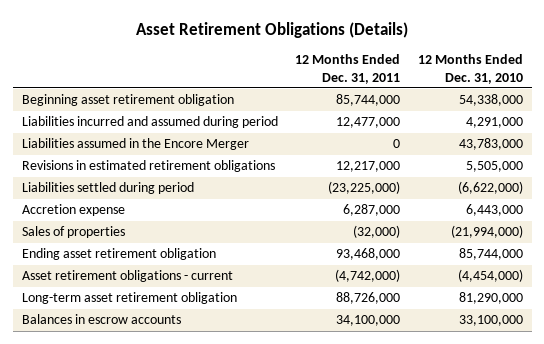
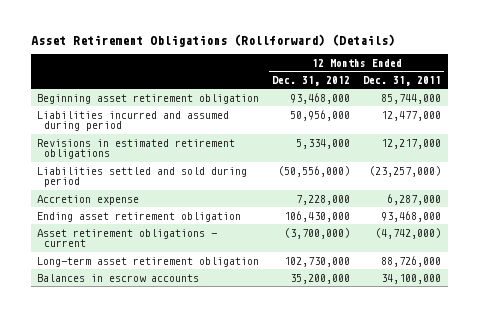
[136,21,409,38] Asset Retirement Obligations (Details) -> [31,34,396,48] Asset Retirement Obligations (Rollforward) (Details)
[417,54,523,84] 12 Months Ended Dec. 31, 2010 -> none
none -> [272,75,351,86] Dec. 31, 2012
[21,138,249,151] Liabilities assumed in the Encore Merger -> none
[21,182,194,195] Liabilities settled during period -> [37,166,248,188] Liabilities settled and sold during period
[328,181,401,195] (23,225,000) -> [369,165,442,177] (23,257,000)
[21,226,125,239] Sales of properties -> none

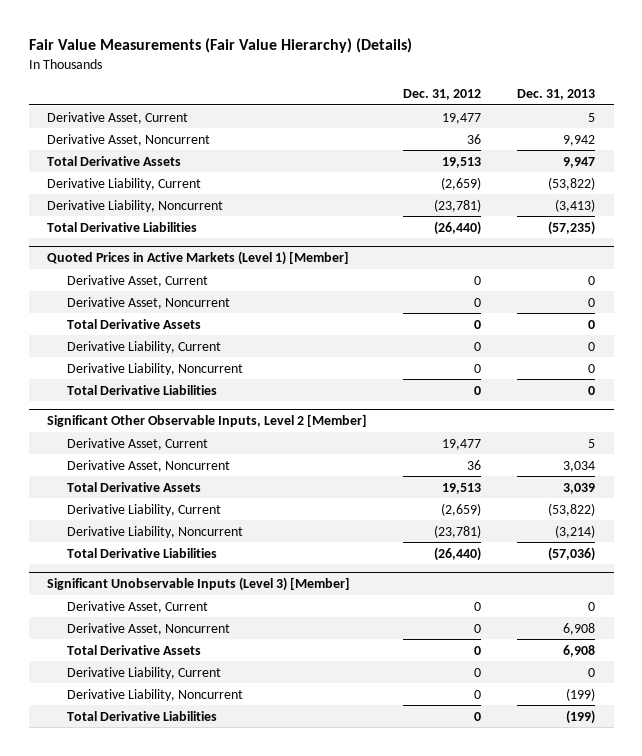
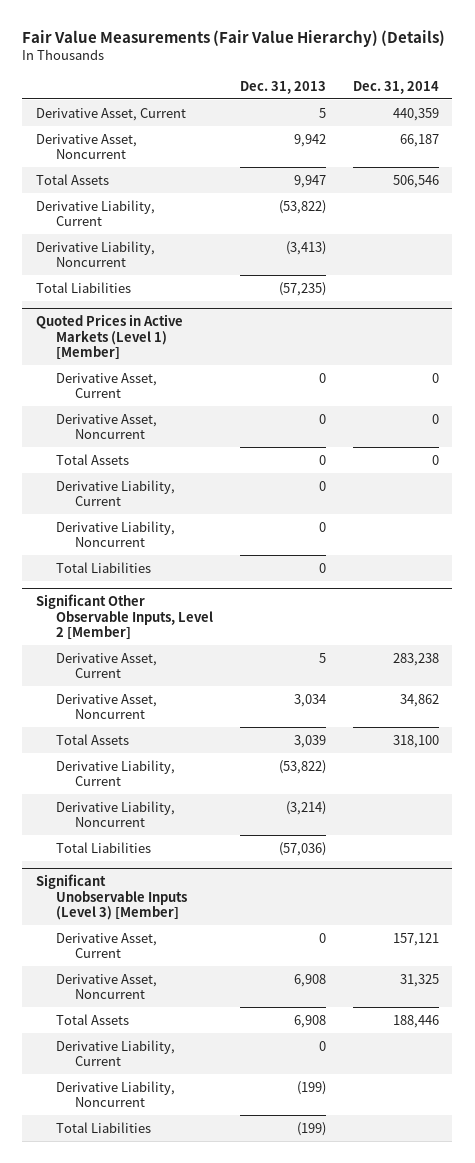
[403,89,482,101] Dec. 31, 2012 -> none
none -> [352,80,439,94] Dec. 31, 2014
[47,155,182,166] Total Derivative Assets -> [36,173,110,185] Total Assets
[47,221,198,232] Total Derivative Liabilities -> [36,281,132,293] Total Liabilities
[66,318,201,329] Total Derivative Assets -> [55,453,129,465] Total Assets
[66,384,217,395] Total Derivative Liabilities -> [55,561,151,573] Total Liabilities
[66,481,201,492] Total Derivative Assets -> [55,733,129,745] Total Assets
[66,547,217,558] Total Derivative Liabilities -> [55,841,151,853] Total Liabilities
[66,644,201,655] Total Derivative Assets -> [55,1013,129,1025] Total Assets
[66,710,217,721] Total Derivative Liabilities -> [55,1121,151,1133] Total Liabilities

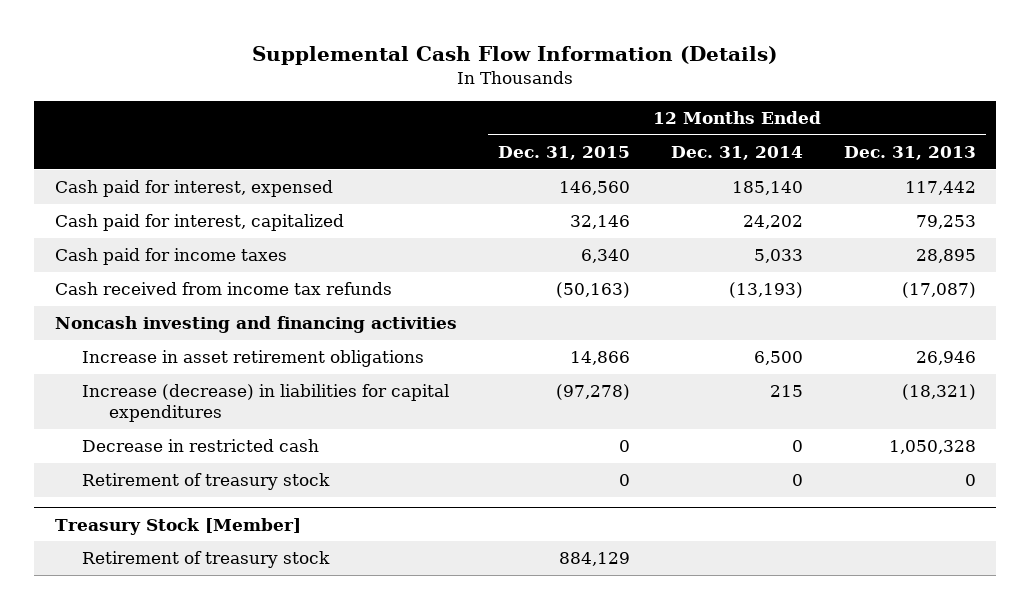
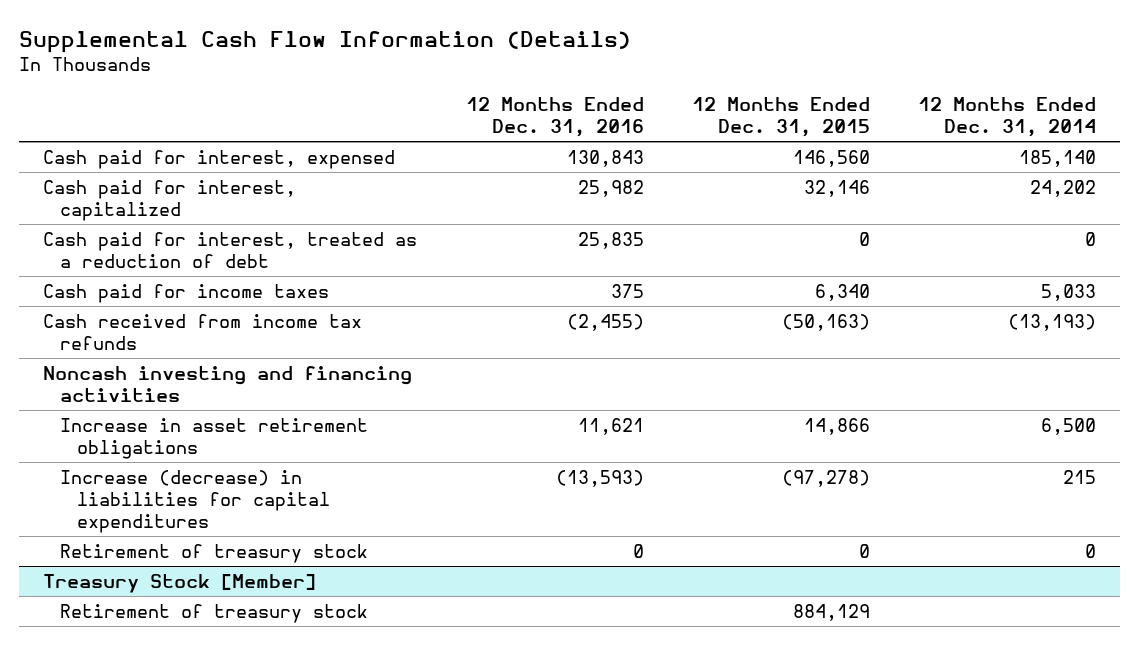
[843,145,976,160] Dec. 31, 2013 -> none
none -> [465,97,644,138] 12 Months Ended Dec. 31, 2016
none -> [43,231,418,268] Cash paid for interest, treated as a reduction of debt
[81,439,319,453] Decrease in restricted cash -> none

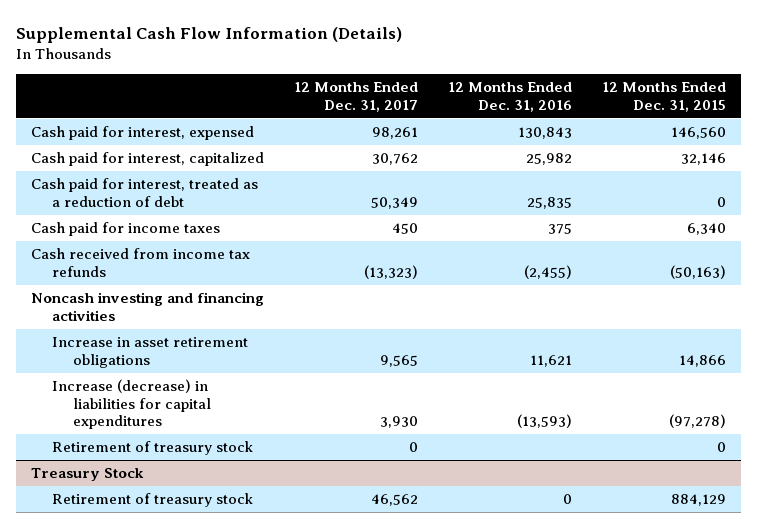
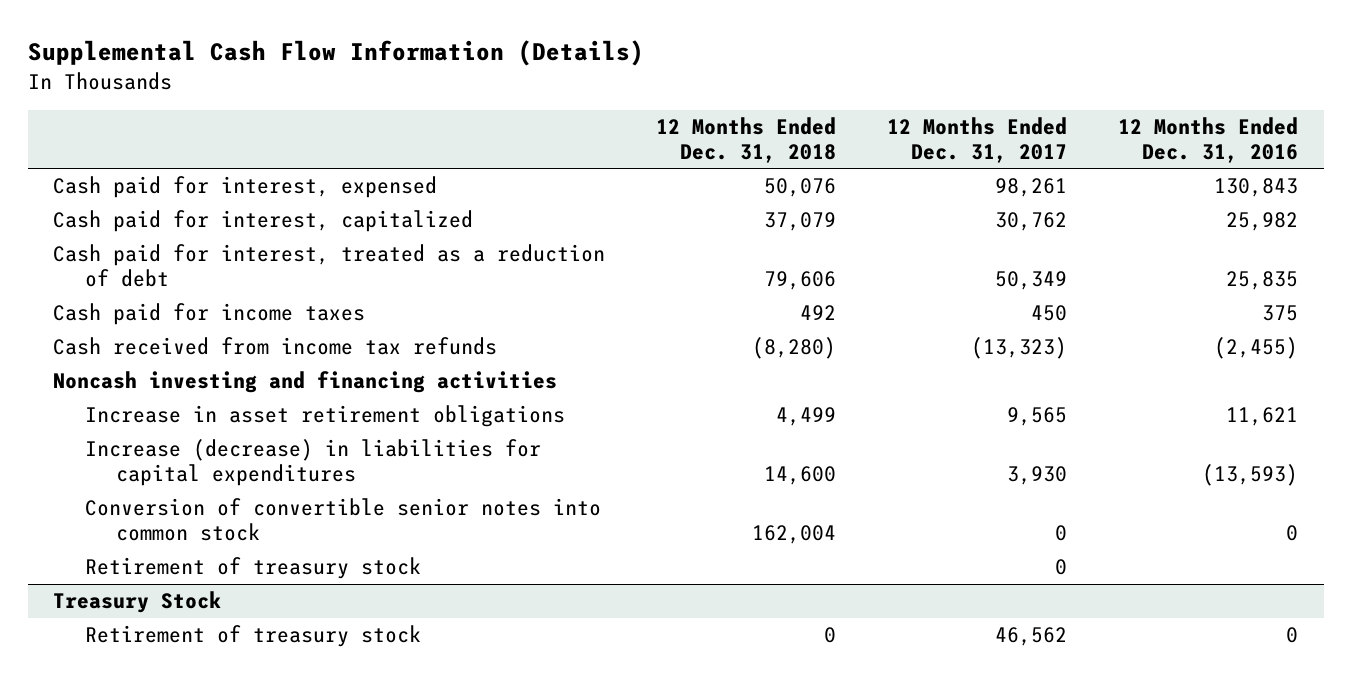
[602,82,727,112] 12 Months Ended Dec. 31, 2015 -> none
none -> [656,116,837,163] 12 Months Ended Dec. 31, 2018
none -> [84,498,601,542] Conversion of convertible senior notes into common stock

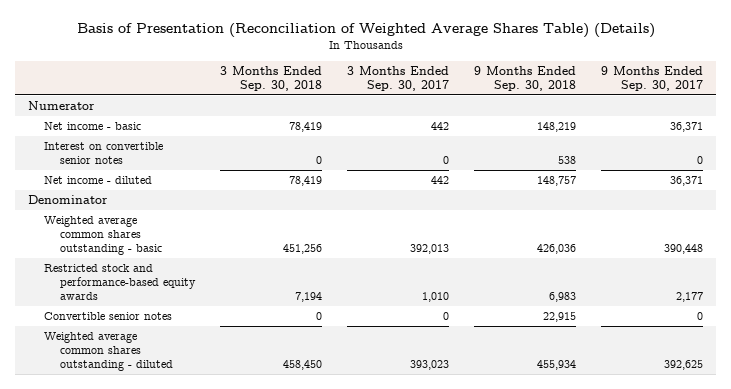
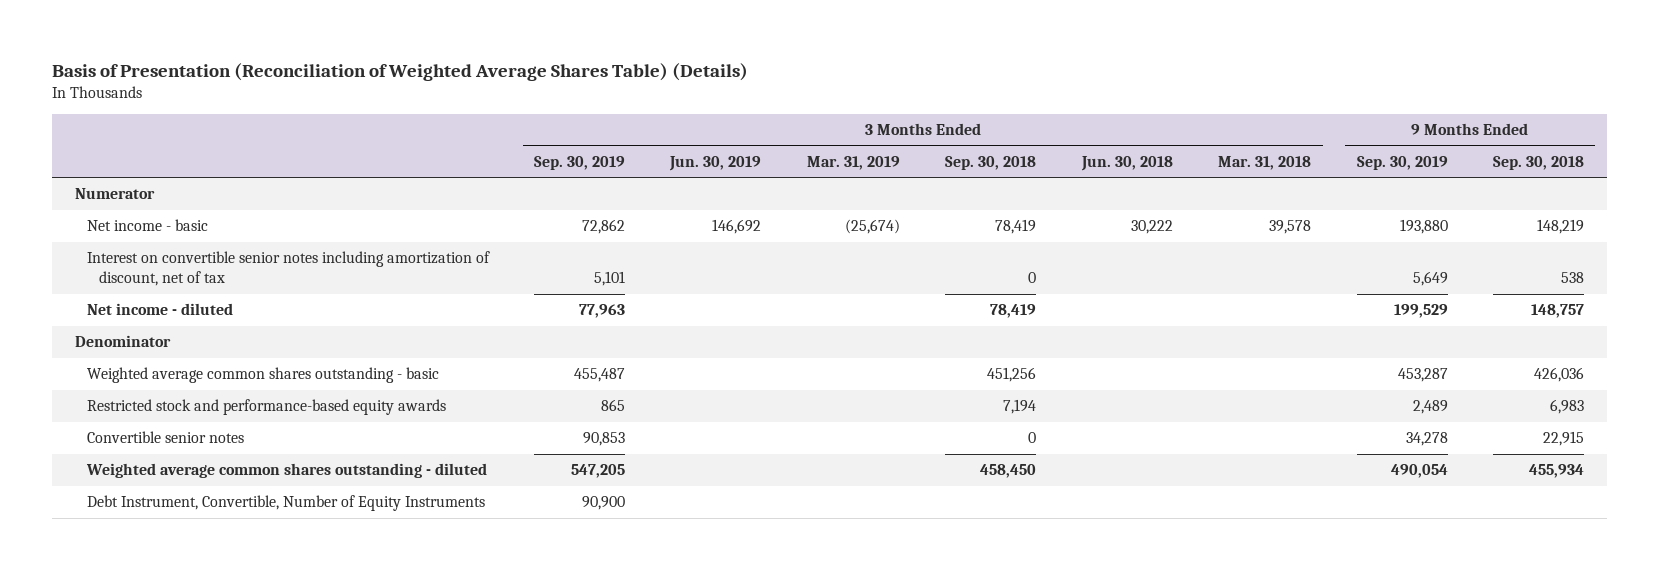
[347,65,450,91] 3 Months Ended Sep. 30, 2017 -> none
[601,65,704,91] 9 Months Ended Sep. 30, 2017 -> none
none -> [534,155,626,170] Sep. 30, 2019
none -> [669,155,762,171] Jun. 30, 2019
none -> [806,155,900,170] Mar. 31, 2019
none -> [1080,155,1173,171] Jun. 30, 2018
none -> [1218,155,1312,170] Mar. 31, 2018
none -> [1356,155,1448,170] Sep. 30, 2019
[43,142,163,165] Interest on convertible senior notes -> [86,251,490,287] Interest on convertible senior notes including amortization of discount, net of tax
none -> [86,495,485,512] Debt Instrument, Convertible, Number of Equity Instruments

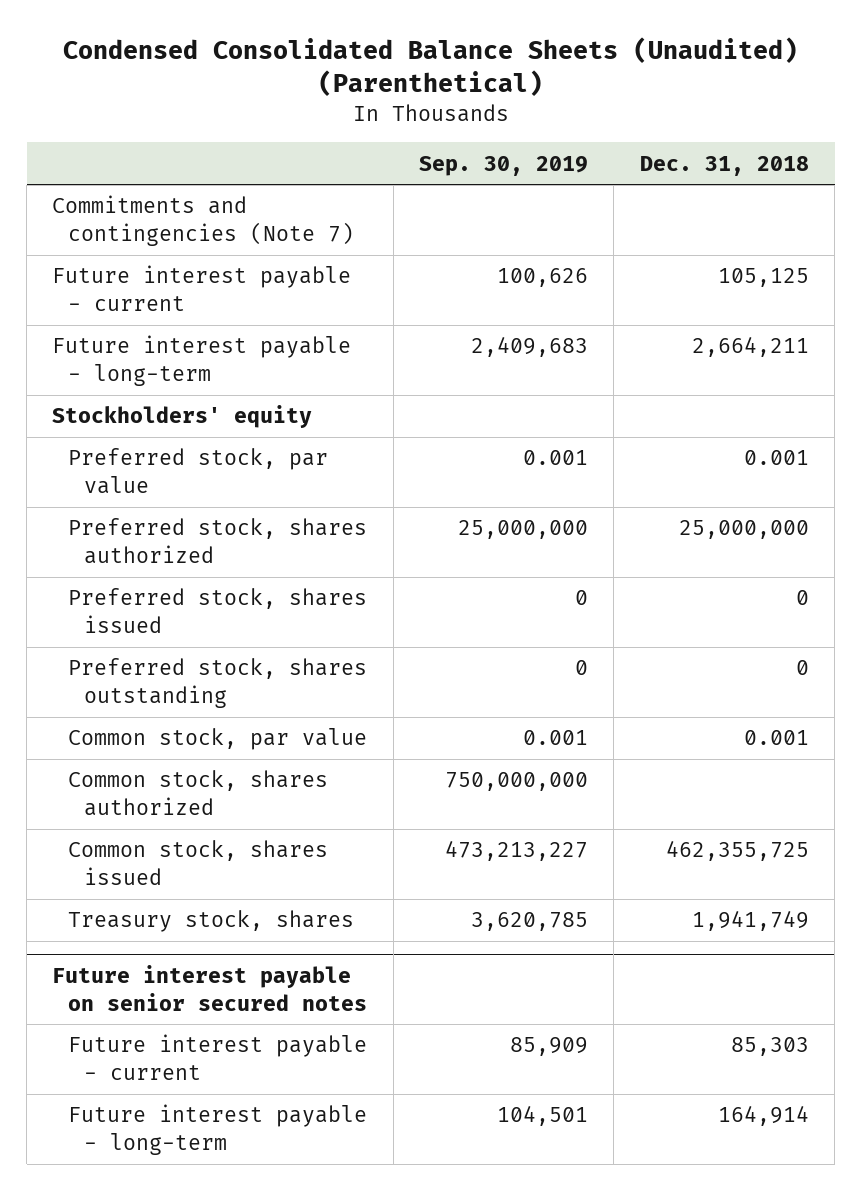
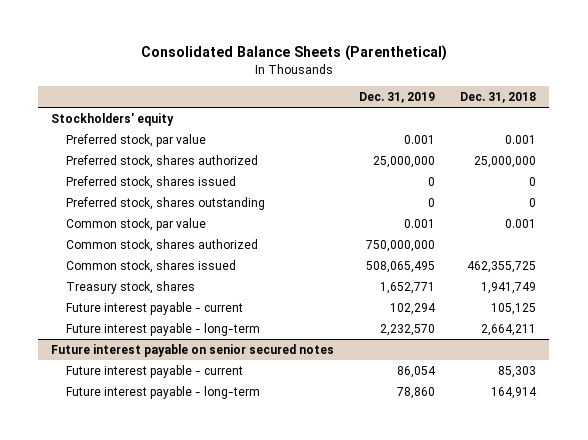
[62,37,798,97] Condensed Consolidated Balance Sheets (Unaudited) (Parenthetical) -> [140,45,447,62] Consolidated Balance Sheets (Parenthetical)
[419,155,589,176] Sep. 30, 2019 -> none
none -> [359,91,436,103] Dec. 31, 2019
[52,195,355,246] Commitments and contingencies (Note 7) -> none
[52,265,352,311] Future interest payable - current -> [65,301,243,315] Future interest payable - current
[52,335,352,386] Future interest payable - long-term -> [65,322,260,336] Future interest payable - long-term

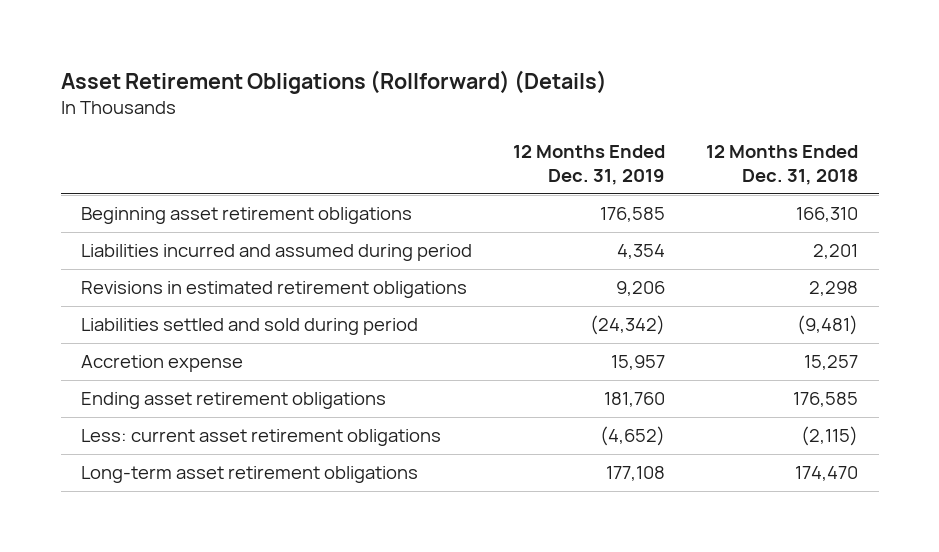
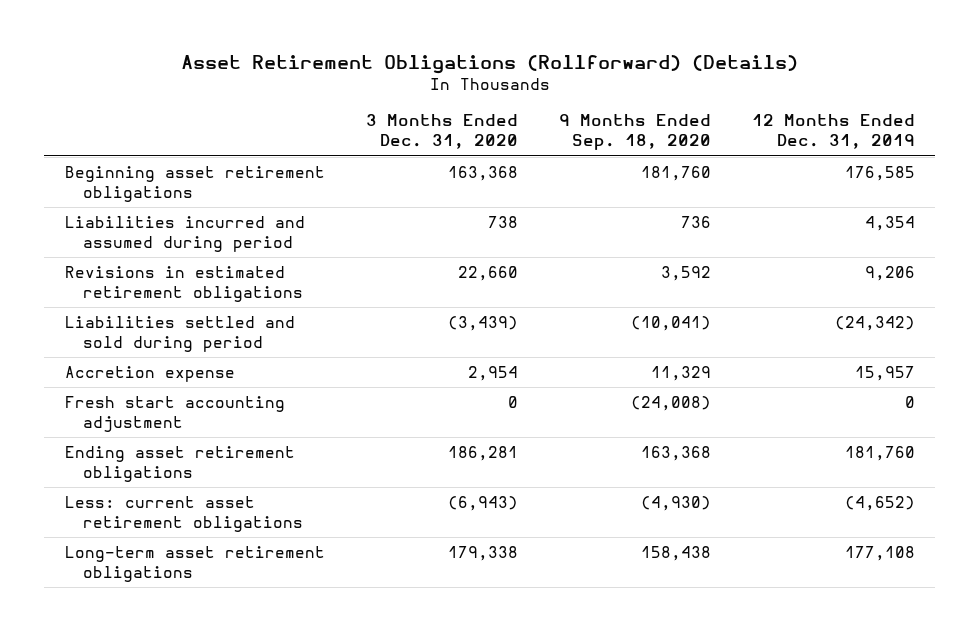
[706,145,859,185] 12 Months Ended Dec. 31, 2018 -> none
none -> [365,114,518,150] 3 Months Ended Dec. 31, 2020
none -> [558,114,711,151] 9 Months Ended Sep. 18, 2020
none -> [64,396,285,433] Fresh start accounting adjustment

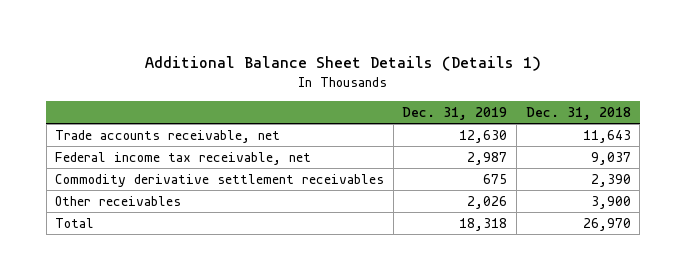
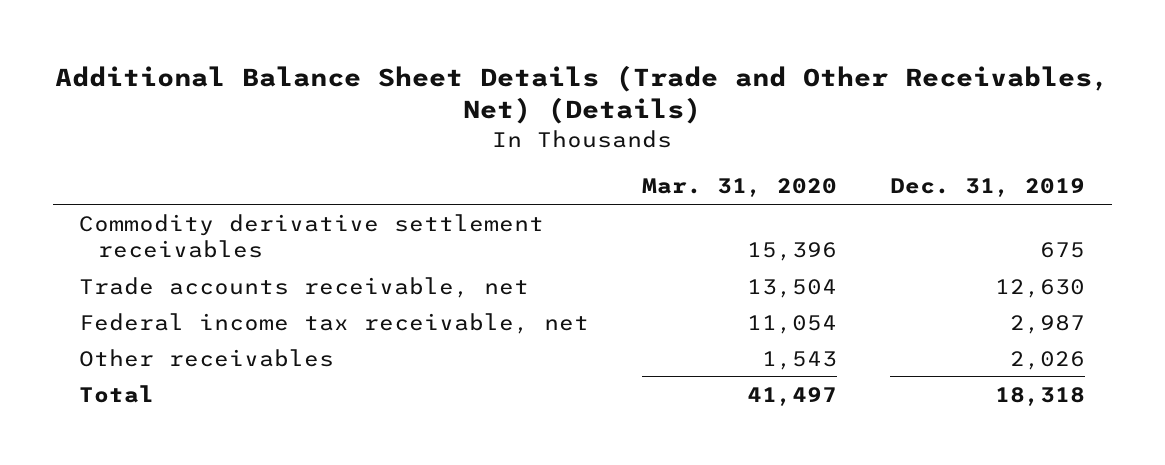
[144,56,541,72] Additional Balance Sheet Details (Details 1) -> [55,64,1110,125] Additional Balance Sheet Details (Trade and Other Receivables, Net) (Details)
[525,107,631,121] Dec. 31, 2018 -> none
none -> [642,178,838,198] Mar. 31, 2020
[55,173,385,187] Commodity derivative settlement receivables -> [79,213,545,259] Commodity derivative settlement receivables

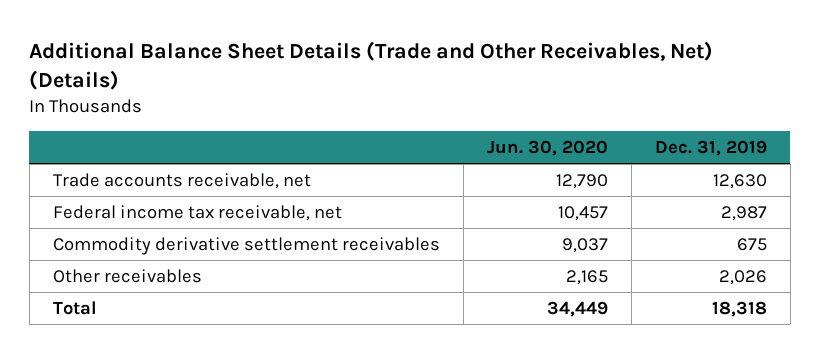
[642,178,838,198] Mar. 31, 2020 -> none
none -> [486,139,608,156] Jun. 30, 2020
[79,213,545,259] Commodity derivative settlement receivables -> [52,237,440,256] Commodity derivative settlement receivables

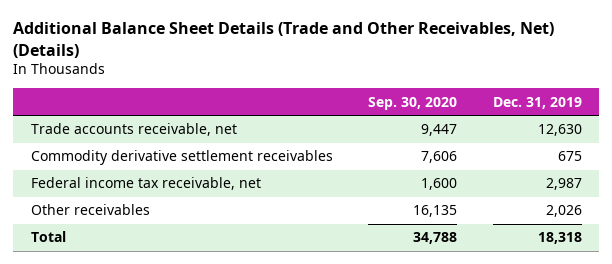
[486,139,608,156] Jun. 30, 2020 -> none
none -> [368,96,458,110] Sep. 30, 2020
[52,205,342,222] Federal income tax receivable, net -> [30,177,261,191] Federal income tax receivable, net

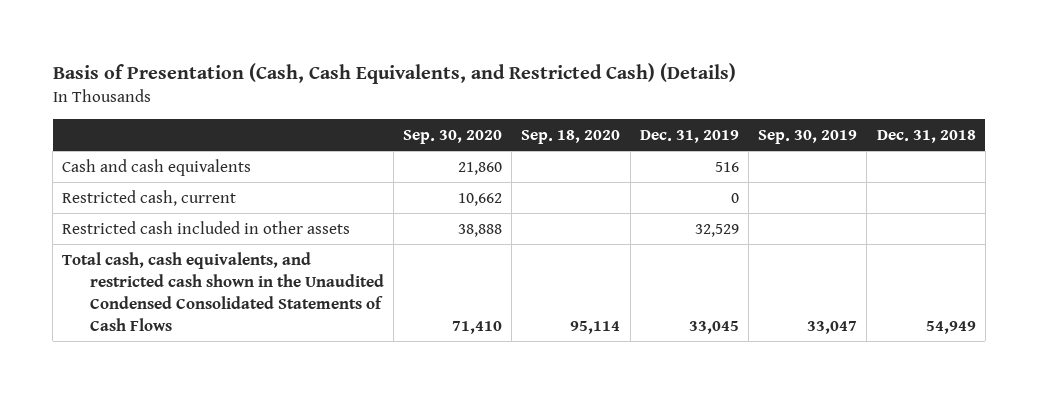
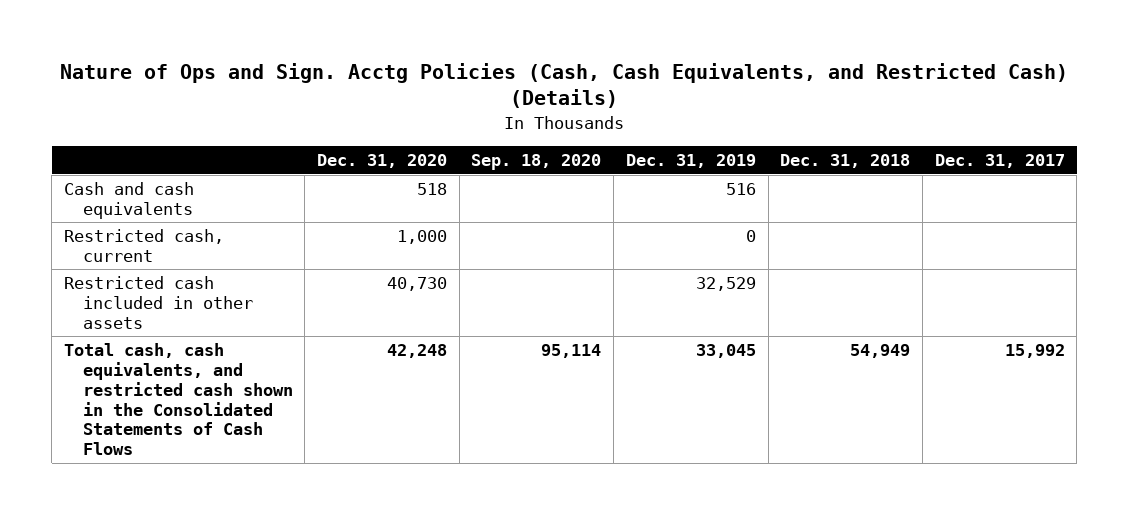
[52,63,736,85] Basis of Presentation (Cash, Cash Equivalents, and Restricted Cash) (Details) -> [60,62,1069,109] Nature of Ops and Sign. Acctg Policies (Cash, Cash Equivalents, and Restricted Cash) (Details)
[402,130,502,145] Sep. 30, 2020 -> none
[758,130,858,145] Sep. 30, 2019 -> none
none -> [317,154,448,169] Dec. 31, 2020
none -> [934,154,1065,169] Dec. 31, 2017
[62,251,384,331] Total cash, cash equivalents, and restricted cash shown in the Unaudited Condensed Consolidated Statements of Cash Flows -> [64,343,293,456] Total cash, cash equivalents, and restricted cash shown in the Consolidated Statements of Cash Flows

